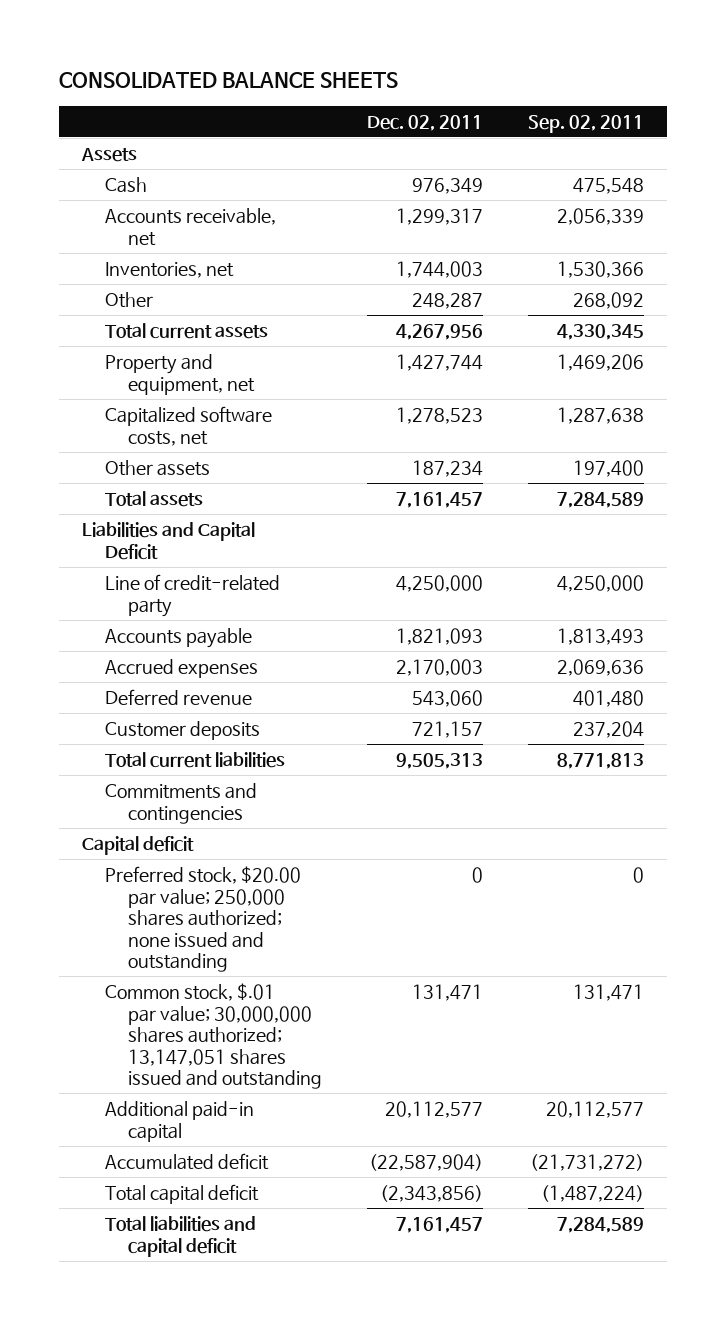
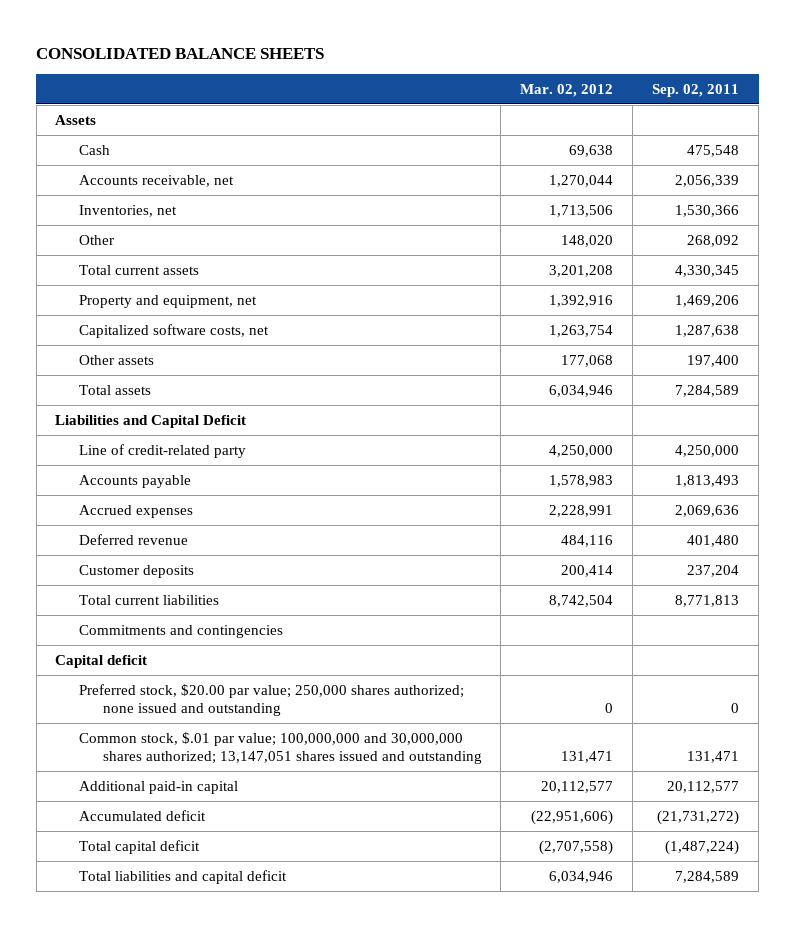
[367,114,484,131] Dec. 02, 2011 -> none
none -> [520,83,614,97] Mar. 02, 2012
[105,983,323,1090] Common stock, $.01 par value; 30,000,000 shares authorized; 13,147,051 shares issued and outstanding -> [78,731,482,764] Common stock, $.01 par value; 100,000,000 and 30,000,000 shares authorized; 13,147,051 shares issued and outstanding

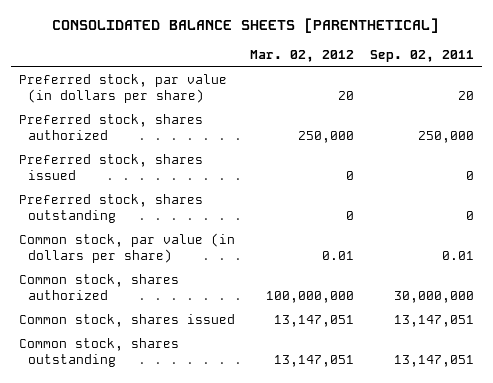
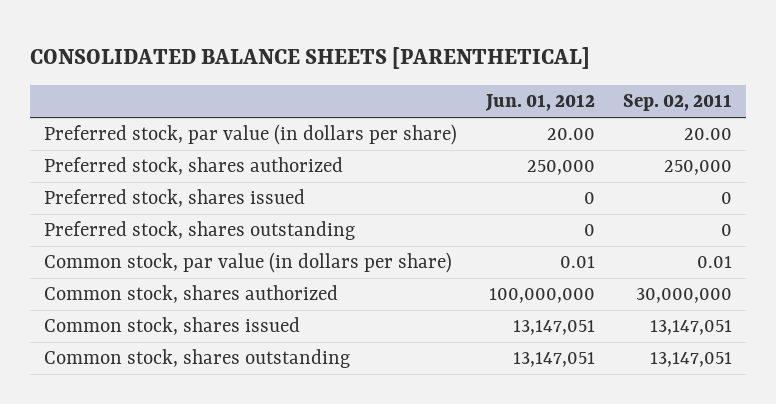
[250,50,355,63] Mar. 02, 2012 -> none
none -> [484,94,595,112] Jun. 01, 2012
[458,91,475,101] 20 -> [683,128,732,141] 20.00

